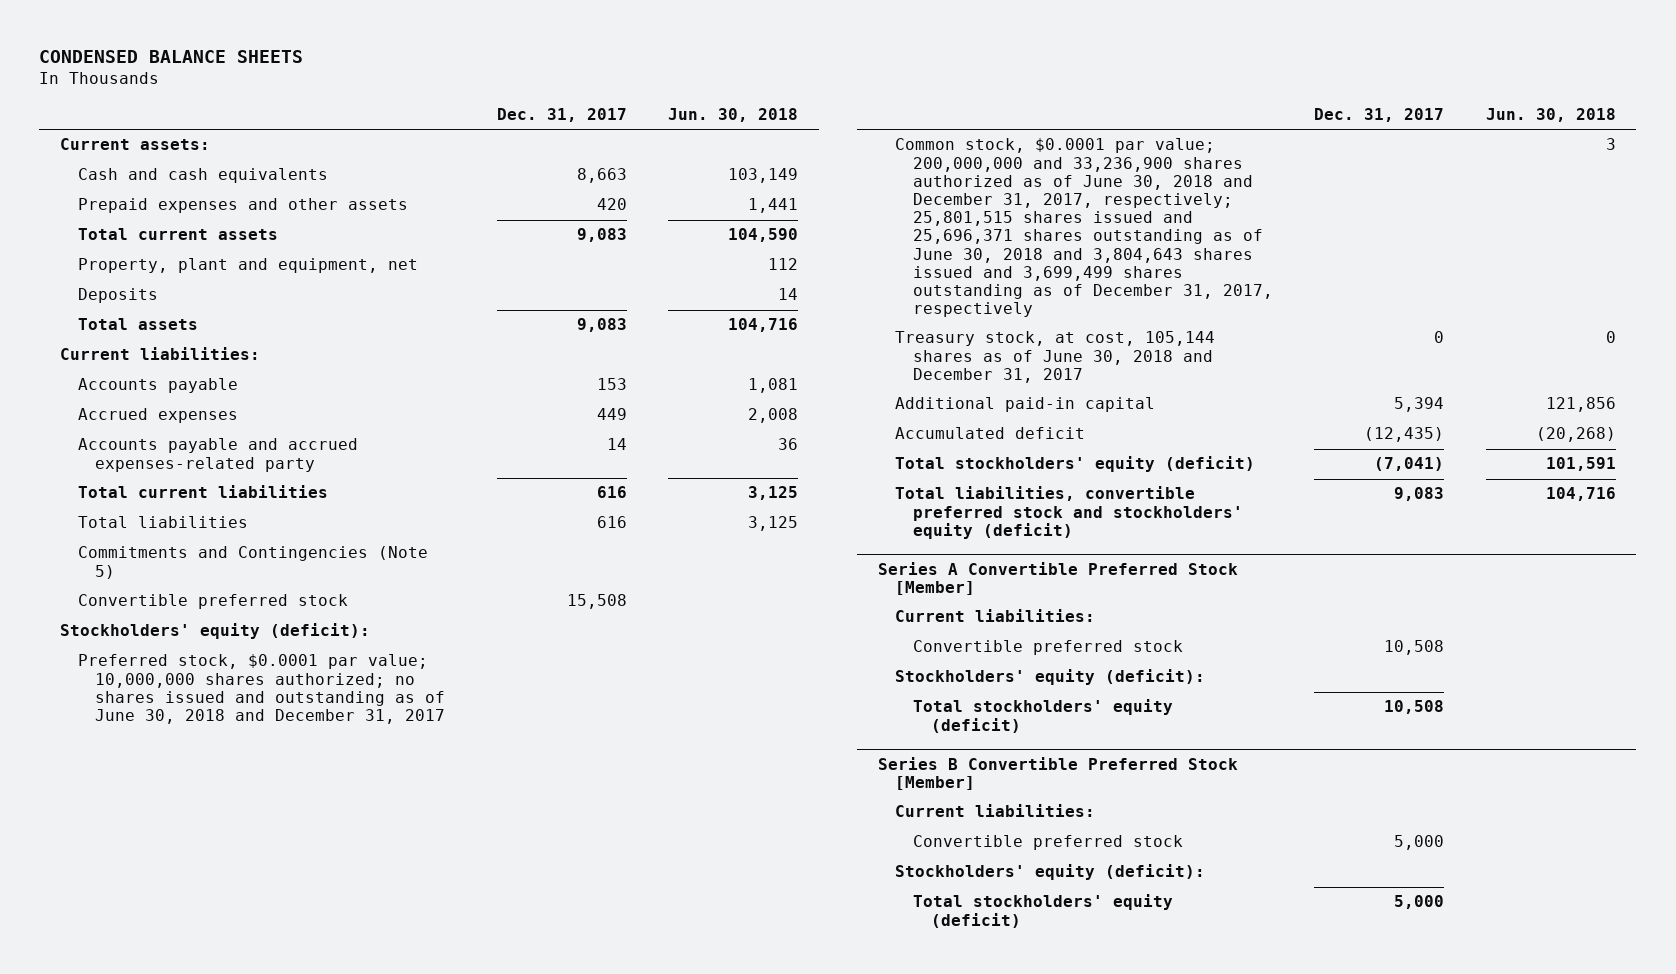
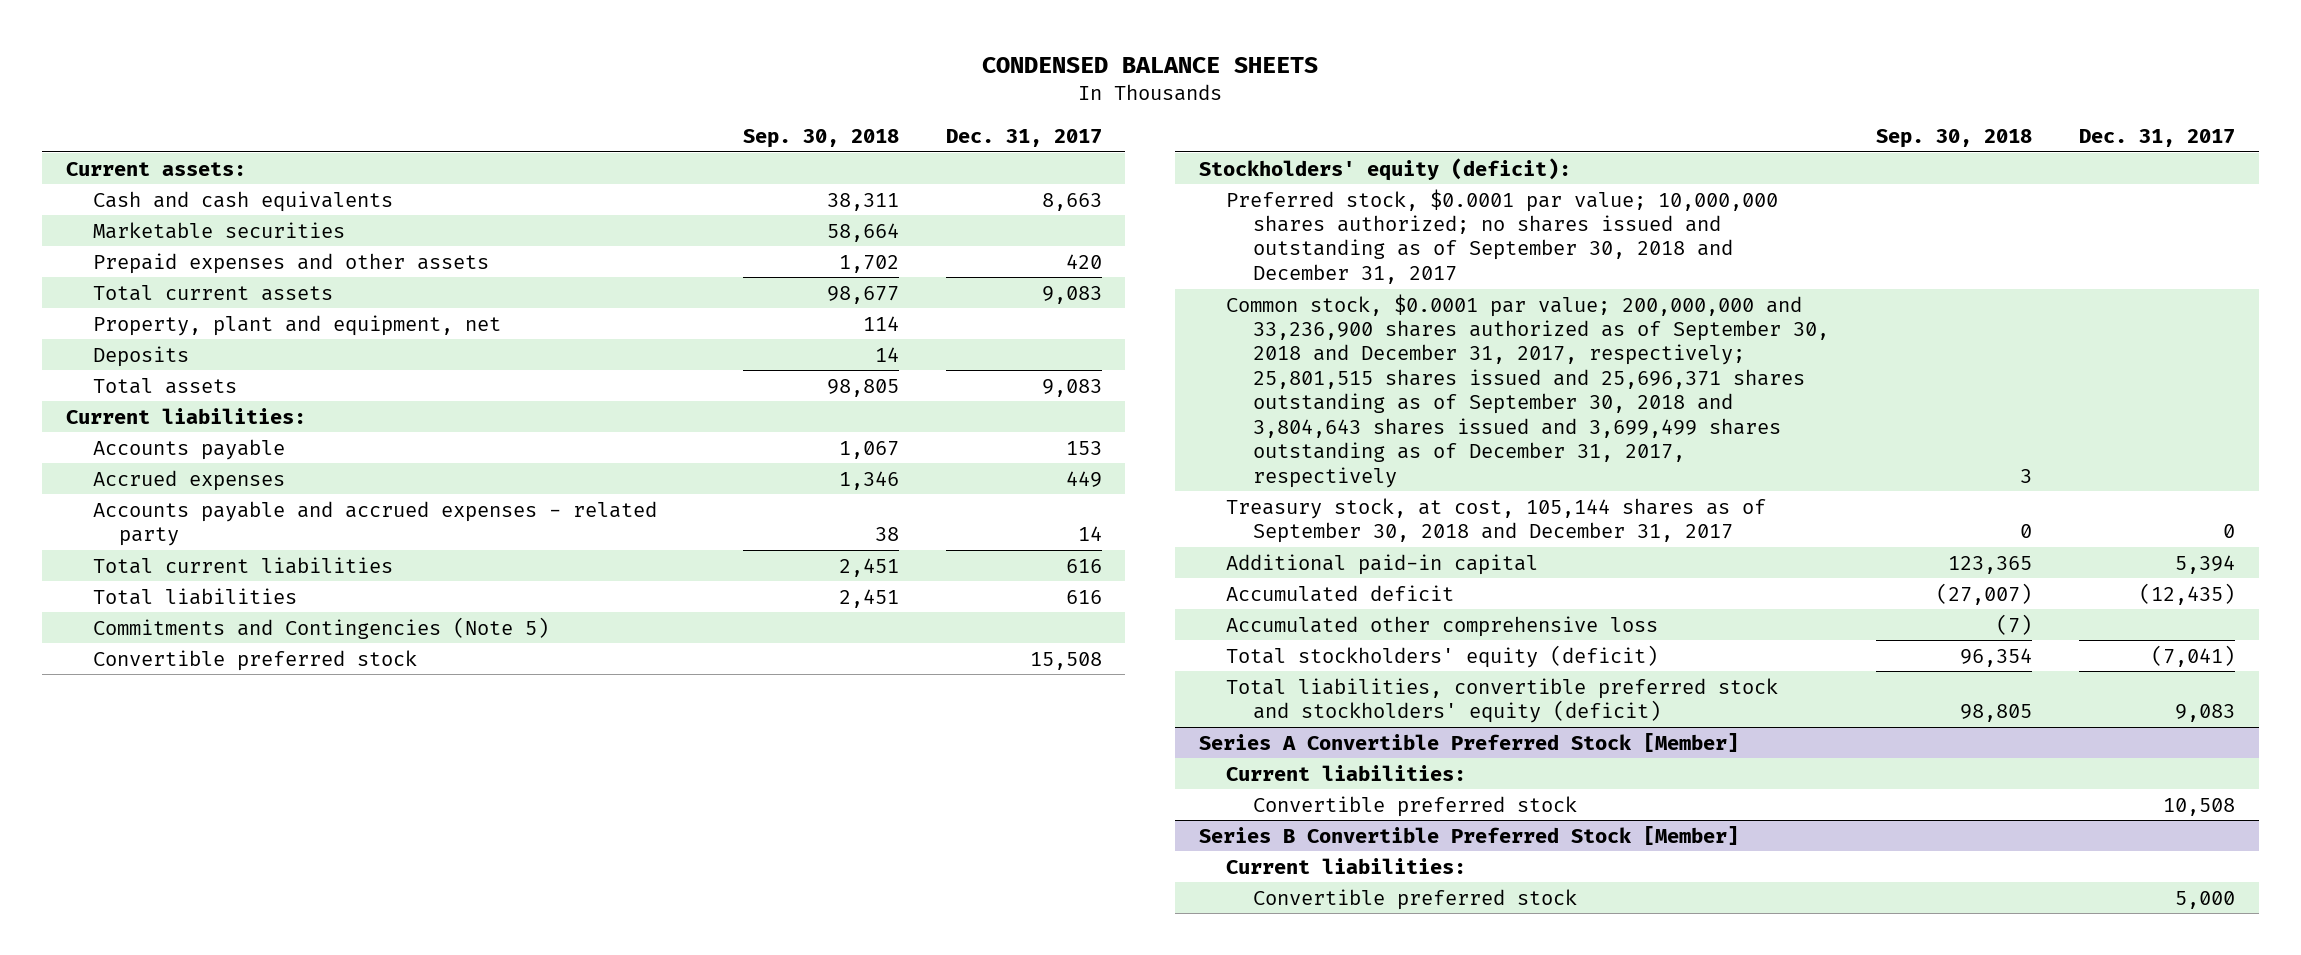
[667,107,798,122] Jun. 30, 2018 -> none
none -> [742,128,899,148] Sep. 30, 2018
none -> [92,221,345,239] Marketable securities
[77,438,358,472] Accounts payable and accrued expenses-related party -> [92,500,657,547] Accounts payable and accrued expenses - related party
[77,654,446,724] Preferred stock, $0.0001 par value; 10,000,000 shares authorized; no shares issued and outstanding as of June 30, 2018 and December 31, 2017 -> [1225,188,1778,284] Preferred stock, $0.0001 par value; 10,000,000 shares authorized; no shares issued and outstanding as of September 30, 2018 and December 31, 2017
[895,138,1274,318] Common stock, $0.0001 par value; 200,000,000 and 33,236,900 shares authorized as of June 30, 2018 and December 31, 2017, respectively; 25,801,515 shares issued and 25,696,371 shares outstanding as of June 30, 2018 and 3,804,643 shares issued and 3,699,499 shares outstanding as of December 31, 2017, respectively -> [1225,293,1829,488] Common stock, $0.0001 par value; 200,000,000 and 33,236,900 shares authorized as of September 30, 2018 and December 31, 2017, respectively; 25,801,515 shares issued and 25,696,371 shares outstanding as of September 30, 2018 and 3,804,643 shares issued and 3,699,499 shares outstanding as of December 31, 2017, respectively
[895,331,1216,383] Treasury stock, at cost, 105,144 shares as of June 30, 2018 and December 31, 2017 -> [1225,497,1766,544] Treasury stock, at cost, 105,144 shares as of September 30, 2018 and December 31, 2017
none -> [1225,615,1658,637] Accumulated other comprehensive loss
[895,669,1206,686] Stockholders' equity (deficit): -> none
[913,699,1174,733] Total stockholders' equity (deficit) -> none
[895,864,1206,881] Stockholders' equity (deficit): -> none
[913,894,1174,928] Total stockholders' equity (deficit) -> none

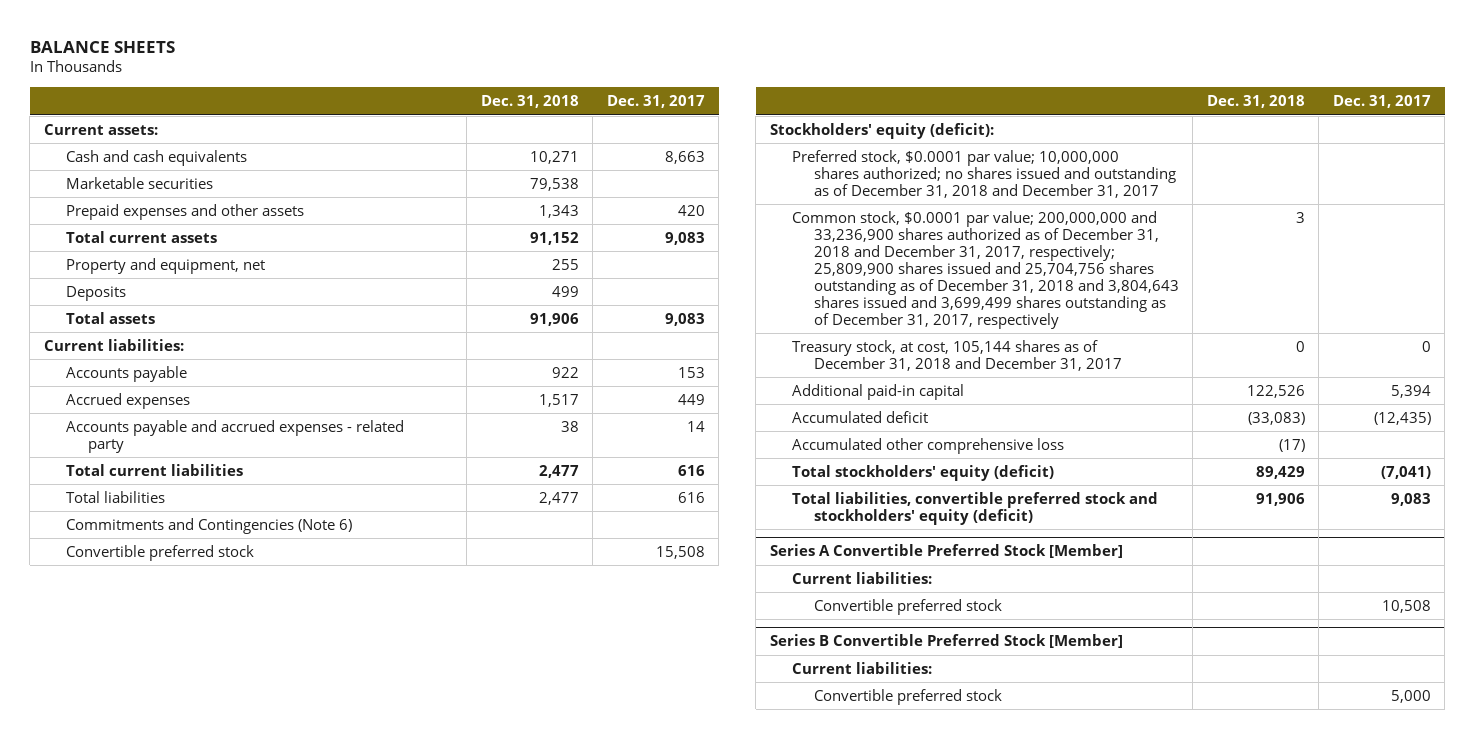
[982,57,1319,74] CONDENSED BALANCE SHEETS -> [29,40,175,53] BALANCE SHEETS
[742,128,899,148] Sep. 30, 2018 -> none
none -> [480,95,579,109] Dec. 31, 2018
[92,314,501,336] Property, plant and equipment, net -> [65,257,265,274] Property and equipment, net
[92,616,549,639] Commitments and Contingencies (Note 5) -> [65,517,352,534] Commitments and Contingencies (Note 6)
[1225,188,1778,284] Preferred stock, $0.0001 par value; 10,000,000 shares authorized; no shares issued and outstanding as of September 30, 2018 and December 31, 2017 -> [791,149,1176,198] Preferred stock, $0.0001 par value; 10,000,000 shares authorized; no shares issued and outstanding as of December 31, 2018 and December 31, 2017
[1225,293,1829,488] Common stock, $0.0001 par value; 200,000,000 and 33,236,900 shares authorized as of September 30, 2018 and December 31, 2017, respectively; 25,801,515 shares issued and 25,696,371 shares outstanding as of September 30, 2018 and 3,804,643 shares issued and 3,699,499 shares outstanding as of December 31, 2017, respectively -> [791,210,1179,329] Common stock, $0.0001 par value; 200,000,000 and 33,236,900 shares authorized as of December 31, 2018 and December 31, 2017, respectively; 25,809,900 shares issued and 25,704,756 shares outstanding as of December 31, 2018 and 3,804,643 shares issued and 3,699,499 shares outstanding as of December 31, 2017, respectively
[1225,497,1766,544] Treasury stock, at cost, 105,144 shares as of September 30, 2018 and December 31, 2017 -> [791,339,1122,371] Treasury stock, at cost, 105,144 shares as of December 31, 2018 and December 31, 2017

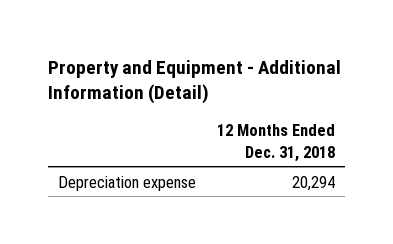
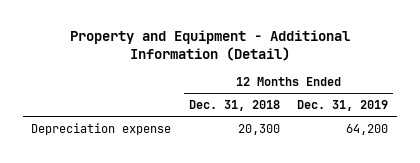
none -> [297,99,389,111] Dec. 31, 2019
[292,175,336,191] 20,294 -> [237,123,280,135] 20,300

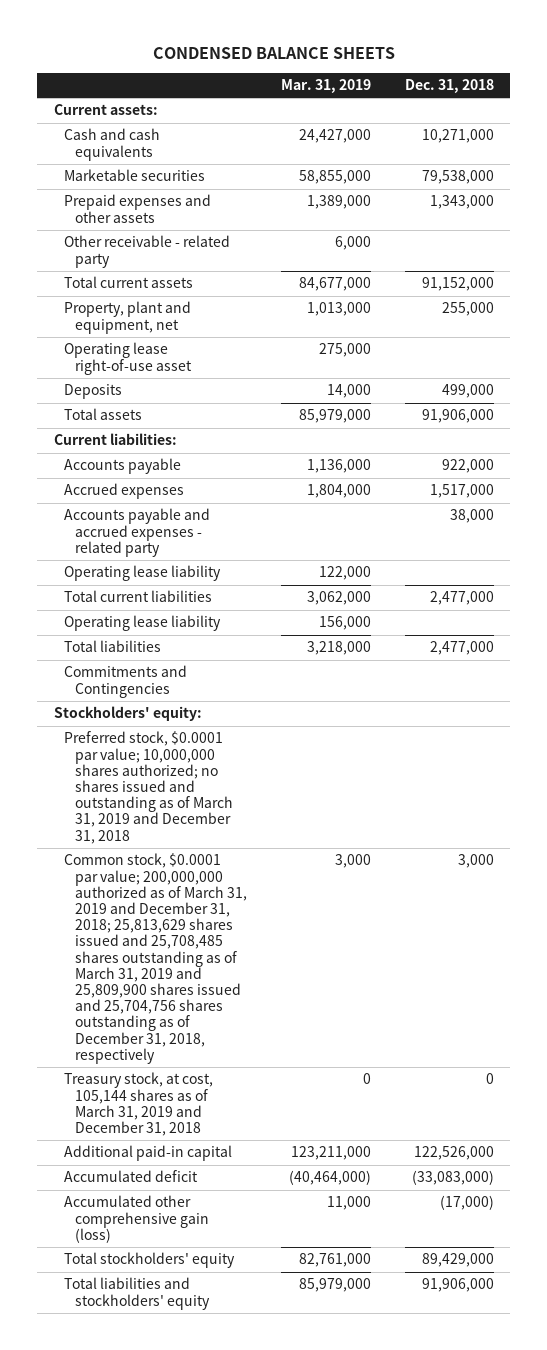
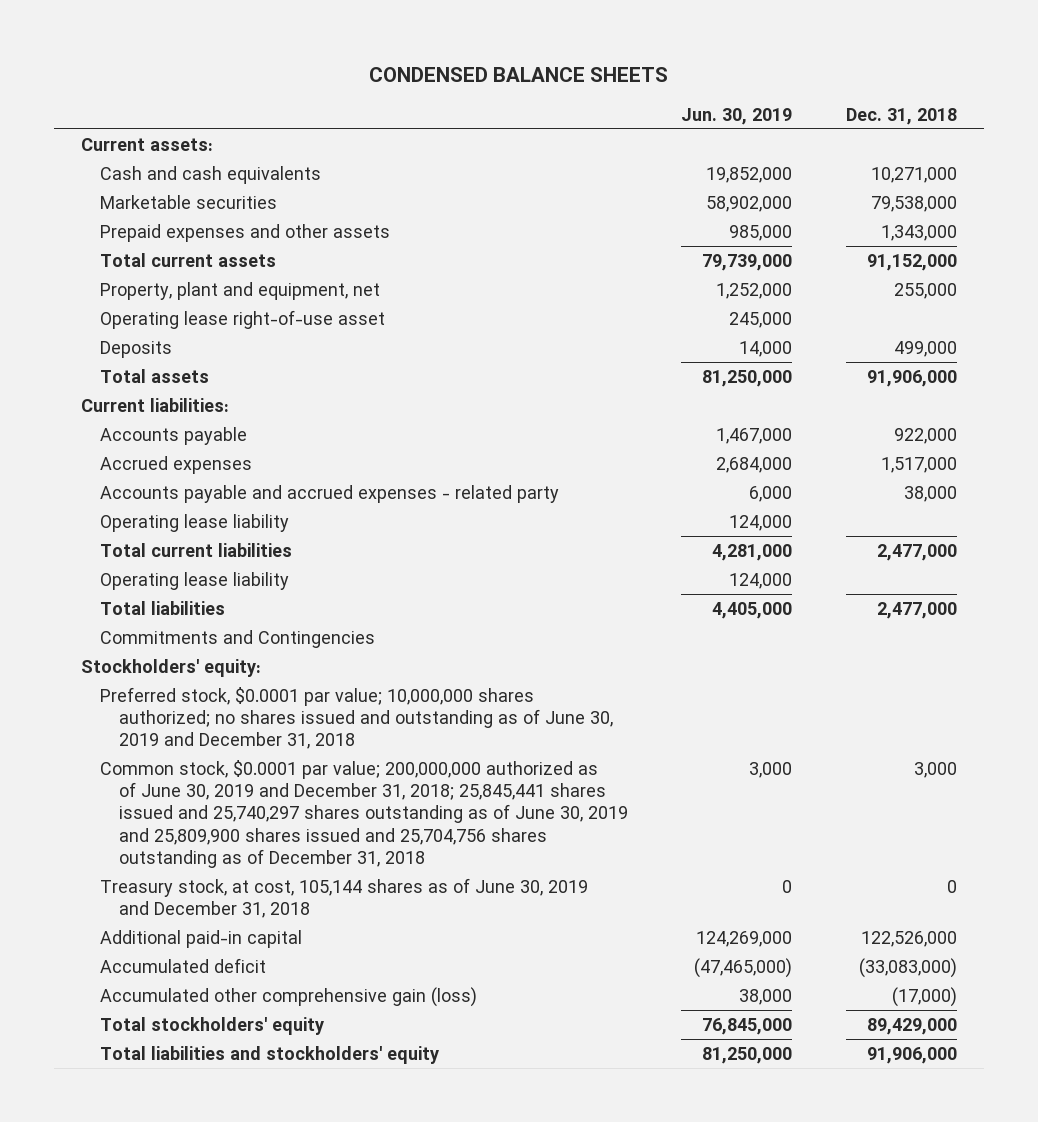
[280,79,371,94] Mar. 31, 2019 -> none
none -> [681,107,793,125] Jun. 30, 2019
[64,235,231,268] Other receivable - related party -> none
[64,731,233,844] Preferred stock, $0.0001 par value; 10,000,000 shares authorized; no shares issued and outstanding as of March 31, 2019 and December 31, 2018 -> [99,686,614,750] Preferred stock, $0.0001 par value; 10,000,000 shares authorized; no shares issued and outstanding as of June 30, 2019 and December 31, 2018
[64,853,247,1064] Common stock, $0.0001 par value; 200,000,000 authorized as of March 31, 2019 and December 31, 2018; 25,813,629 shares issued and 25,708,485 shares outstanding as of March 31, 2019 and 25,809,900 shares issued and 25,704,756 shares outstanding as of December 31, 2018, respectively -> [99,759,629,868] Common stock, $0.0001 par value; 200,000,000 authorized as of June 30, 2019 and December 31, 2018; 25,845,441 shares issued and 25,740,297 shares outstanding as of June 30, 2019 and 25,809,900 shares issued and 25,704,756 shares outstanding as of December 31, 2018
[64,1072,214,1137] Treasury stock, at cost, 105,144 shares as of March 31, 2019 and December 31, 2018 -> [99,877,588,919] Treasury stock, at cost, 105,144 shares as of June 30, 2019 and December 31, 2018

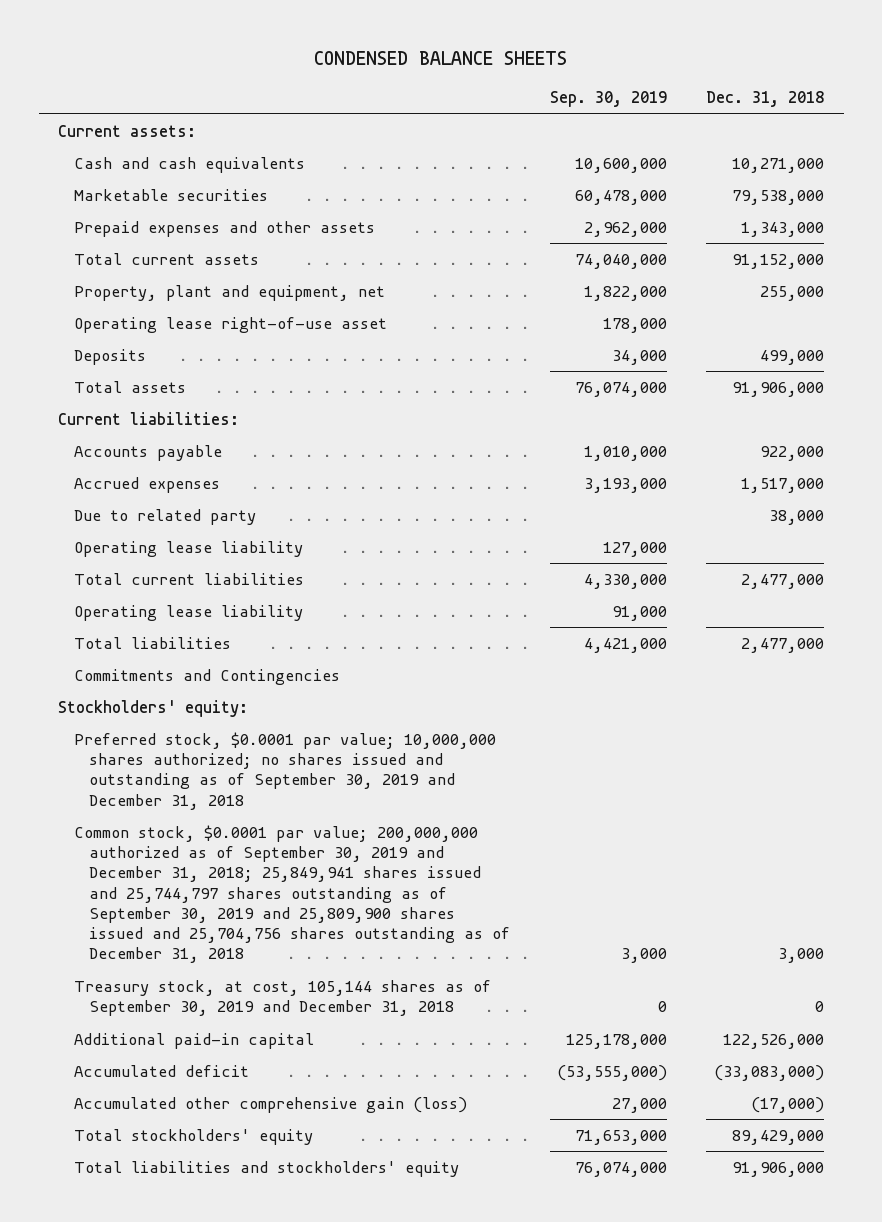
[681,107,793,125] Jun. 30, 2019 -> none
none -> [549,91,667,108] Sep. 30, 2019
[99,484,559,503] Accounts payable and accrued expenses - related party -> [73,508,256,525] Due to related party
[99,686,614,750] Preferred stock, $0.0001 par value; 10,000,000 shares authorized; no shares issued and outstanding as of June 30, 2019 and December 31, 2018 -> [73,731,496,810] Preferred stock, $0.0001 par value; 10,000,000 shares authorized; no shares issued and outstanding as of September 30, 2019 and December 31, 2018
[99,759,629,868] Common stock, $0.0001 par value; 200,000,000 authorized as of June 30, 2019 and December 31, 2018; 25,845,441 shares issued and 25,740,297 shares outstanding as of June 30, 2019 and 25,809,900 shares issued and 25,704,756 shares outstanding as of December 31, 2018 -> [73,824,511,964] Common stock, $0.0001 par value; 200,000,000 authorized as of September 30, 2019 and December 31, 2018; 25,849,941 shares issued and 25,744,797 shares outstanding as of September 30, 2019 and 25,809,900 shares issued and 25,704,756 shares outstanding as of December 31, 2018
[99,877,588,919] Treasury stock, at cost, 105,144 shares as of June 30, 2019 and December 31, 2018 -> [73,979,491,1017] Treasury stock, at cost, 105,144 shares as of September 30, 2019 and December 31, 2018

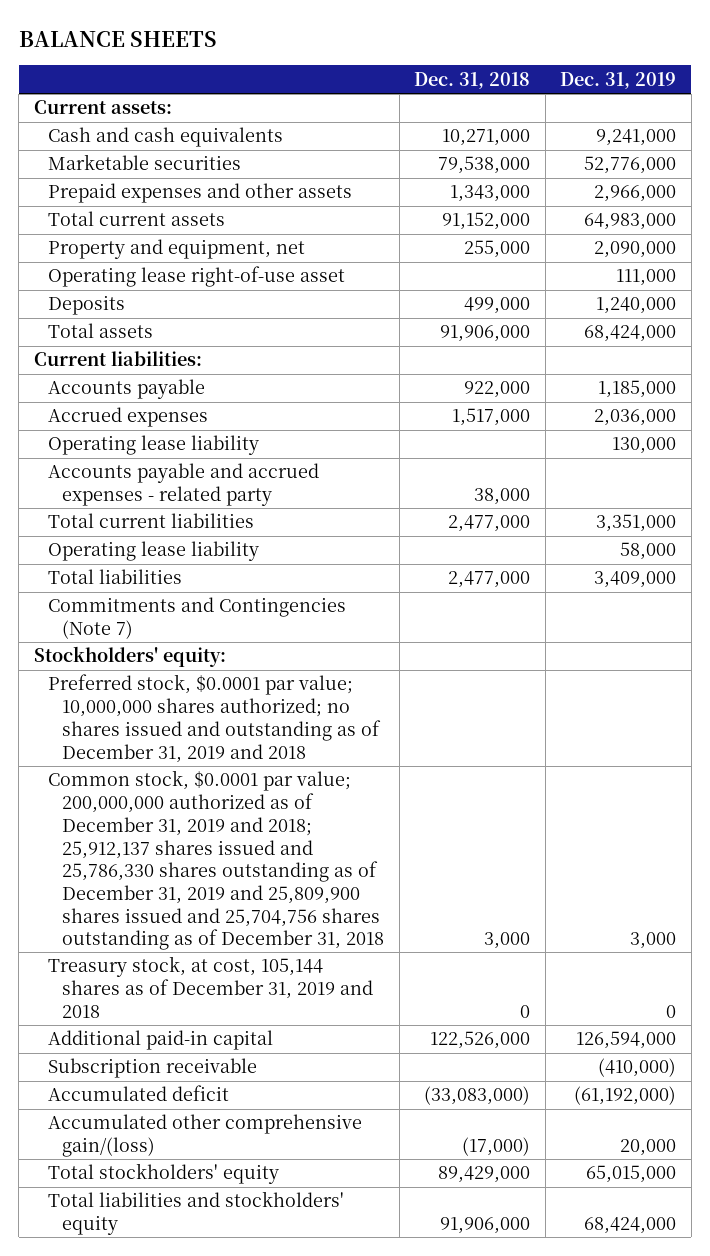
[314,50,568,65] CONDENSED BALANCE SHEETS -> [18,31,217,48] BALANCE SHEETS
[549,91,667,108] Sep. 30, 2019 -> none
none -> [560,71,677,89] Dec. 31, 2019
[73,284,385,301] Property, plant and equipment, net -> [48,239,306,260] Property and equipment, net
[73,508,256,525] Due to related party -> none
none -> [48,463,320,507] Accounts payable and accrued expenses - related party
[73,668,340,685] Commitments and Contingencies -> [48,597,347,640] Commitments and Contingencies (Note 7)
[73,731,496,810] Preferred stock, $0.0001 par value; 10,000,000 shares authorized; no shares issued and outstanding as of September 30, 2019 and December 31, 2018 -> [48,674,382,763] Preferred stock, $0.0001 par value; 10,000,000 shares authorized; no shares issued and outstanding as of December 31, 2019 and 2018
[73,824,511,964] Common stock, $0.0001 par value; 200,000,000 authorized as of September 30, 2019 and December 31, 2018; 25,849,941 shares issued and 25,744,797 shares outstanding as of September 30, 2019 and 25,809,900 shares issued and 25,704,756 shares outstanding as of December 31, 2018 -> [48,770,385,951] Common stock, $0.0001 par value; 200,000,000 authorized as of December 31, 2019 and 2018; 25,912,137 shares issued and 25,786,330 shares outstanding as of December 31, 2019 and 25,809,900 shares issued and 25,704,756 shares outstanding as of December 31, 2018
[73,979,491,1017] Treasury stock, at cost, 105,144 shares as of September 30, 2019 and December 31, 2018 -> [48,956,374,1018] Treasury stock, at cost, 105,144 shares as of December 31, 2019 and 2018
none -> [48,1058,258,1079] Subscription receivable
[73,1096,467,1113] Accumulated other comprehensive gain (loss) -> [48,1114,363,1158] Accumulated other comprehensive gain/(loss)

